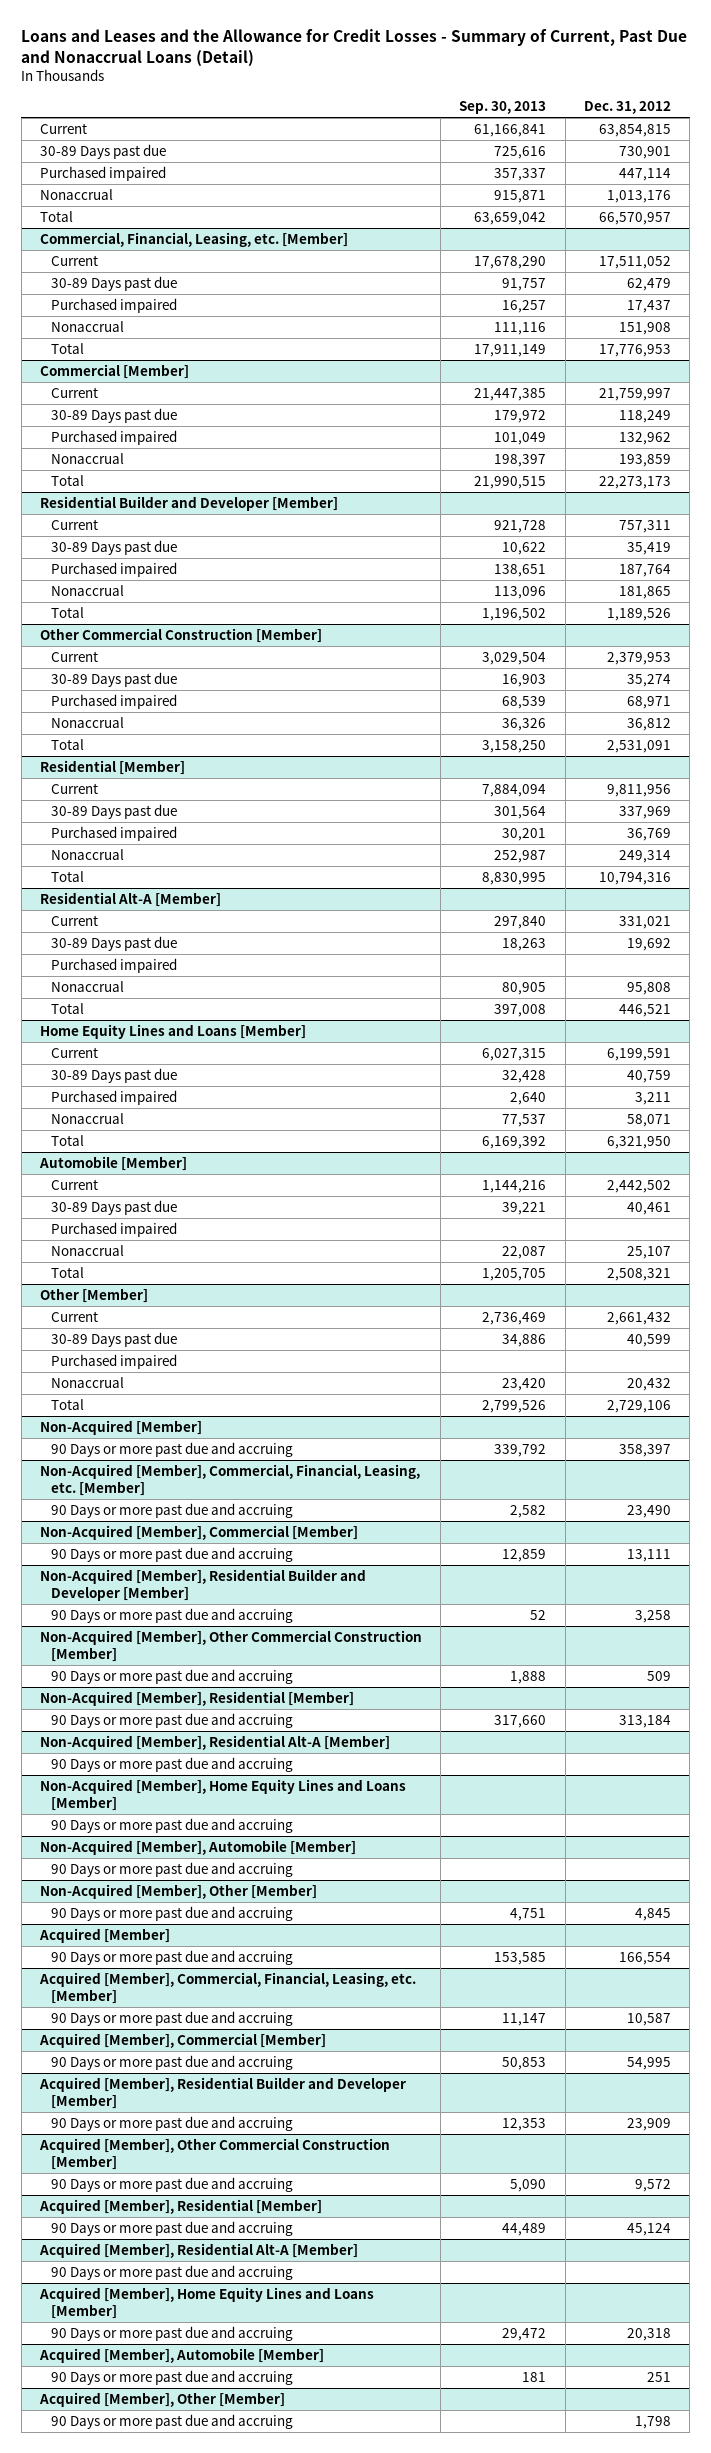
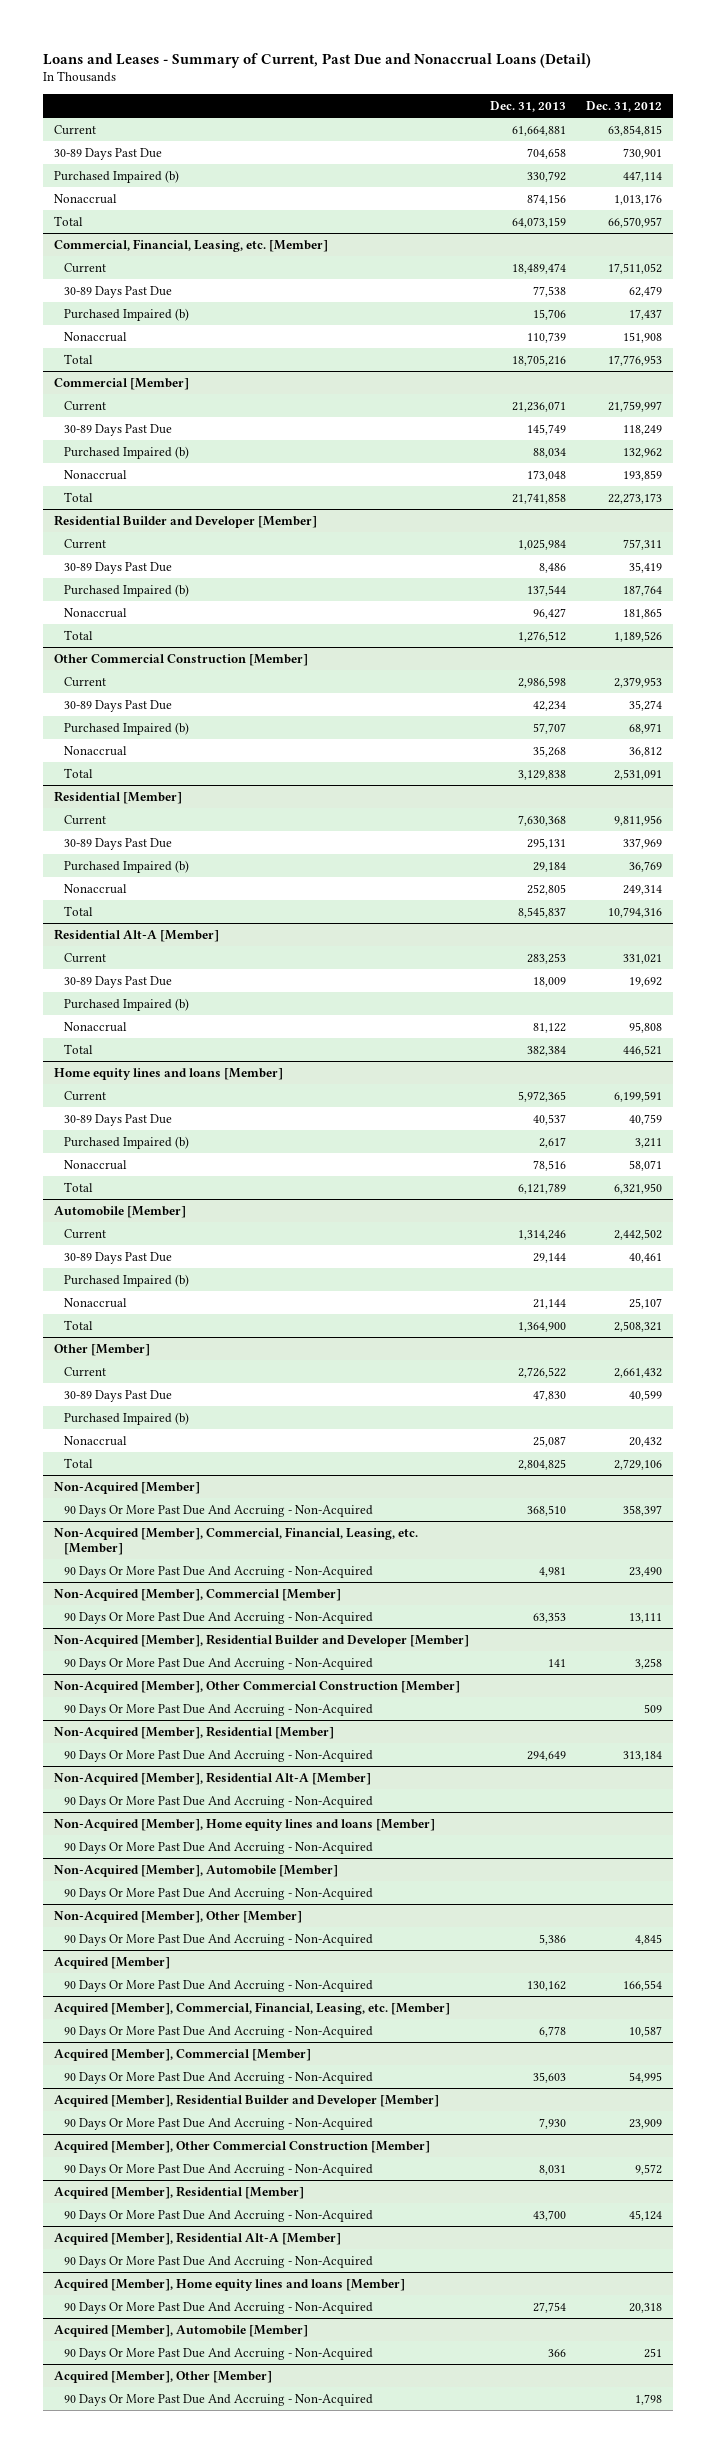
[21,29,688,68] Loans and Leases and the Allowance for Credit Losses - Summary of Current, Past Due and Nonaccrual Loans (Detail) -> [43,52,592,68] Loans and Leases - Summary of Current, Past Due and Nonaccrual Loans (Detail)
[459,100,547,114] Sep. 30, 2013 -> none
none -> [489,101,566,113] Dec. 31, 2013
[40,144,167,160] 30-89 Days past due -> [53,147,162,160] 30-89 Days Past Due
[40,166,167,182] Purchased impaired -> [53,169,179,183] Purchased Impaired (b)
[50,276,177,292] 30-89 Days past due -> [63,285,172,298] 30-89 Days Past Due
[50,298,177,314] Purchased impaired -> [63,307,189,321] Purchased Impaired (b)
[50,408,177,424] 30-89 Days past due -> [63,423,172,436] 30-89 Days Past Due
[50,430,177,446] Purchased impaired -> [63,445,189,459] Purchased Impaired (b)
[50,540,177,556] 30-89 Days past due -> [63,561,172,574] 30-89 Days Past Due
[50,562,177,578] Purchased impaired -> [63,583,189,597] Purchased Impaired (b)
[50,672,177,688] 30-89 Days past due -> [63,699,172,712] 30-89 Days Past Due
[50,694,177,710] Purchased impaired -> [63,721,189,735] Purchased Impaired (b)
[50,804,177,820] 30-89 Days past due -> [63,837,172,850] 30-89 Days Past Due
[50,826,177,842] Purchased impaired -> [63,859,189,873] Purchased Impaired (b)
[50,936,177,952] 30-89 Days past due -> [63,975,172,988] 30-89 Days Past Due
[50,958,177,974] Purchased impaired -> [63,997,189,1011] Purchased Impaired (b)
[40,1024,307,1040] Home Equity Lines and Loans [Member] -> [53,1067,283,1080] Home equity lines and loans [Member]
[50,1068,177,1084] 30-89 Days past due -> [63,1113,172,1126] 30-89 Days Past Due
[50,1090,177,1106] Purchased impaired -> [63,1135,189,1149] Purchased Impaired (b)
[50,1200,177,1216] 30-89 Days past due -> [63,1251,172,1264] 30-89 Days Past Due
[50,1222,177,1238] Purchased impaired -> [63,1273,189,1287] Purchased Impaired (b)
[50,1332,177,1348] 30-89 Days past due -> [63,1389,172,1402] 30-89 Days Past Due
[50,1354,177,1370] Purchased impaired -> [63,1411,189,1425] Purchased Impaired (b)
[50,1442,293,1458] 90 Days or more past due and accruing -> [63,1504,373,1517] 90 Days Or More Past Due And Accruing - Non-Acquired
[50,1503,293,1519] 90 Days or more past due and accruing -> [63,1565,373,1578] 90 Days Or More Past Due And Accruing - Non-Acquired
[50,1547,293,1563] 90 Days or more past due and accruing -> [63,1611,373,1624] 90 Days Or More Past Due And Accruing - Non-Acquired
[50,1608,293,1624] 90 Days or more past due and accruing -> [63,1657,373,1670] 90 Days Or More Past Due And Accruing - Non-Acquired
[50,1669,293,1685] 90 Days or more past due and accruing -> [63,1703,373,1716] 90 Days Or More Past Due And Accruing - Non-Acquired
[50,1713,293,1729] 90 Days or more past due and accruing -> [63,1749,373,1762] 90 Days Or More Past Due And Accruing - Non-Acquired
[50,1757,293,1773] 90 Days or more past due and accruing -> [63,1795,373,1808] 90 Days Or More Past Due And Accruing - Non-Acquired
[40,1779,407,1811] Non-Acquired [Member], Home Equity Lines and Loans [Member] -> [53,1818,435,1831] Non-Acquired [Member], Home equity lines and loans [Member]
[50,1818,293,1834] 90 Days or more past due and accruing -> [63,1841,373,1854] 90 Days Or More Past Due And Accruing - Non-Acquired
[50,1862,293,1878] 90 Days or more past due and accruing -> [63,1887,373,1900] 90 Days Or More Past Due And Accruing - Non-Acquired
[50,1906,293,1922] 90 Days or more past due and accruing -> [63,1933,373,1946] 90 Days Or More Past Due And Accruing - Non-Acquired
[50,1950,293,1966] 90 Days or more past due and accruing -> [63,1979,373,1992] 90 Days Or More Past Due And Accruing - Non-Acquired
[50,2011,293,2027] 90 Days or more past due and accruing -> [63,2025,373,2038] 90 Days Or More Past Due And Accruing - Non-Acquired
[50,2055,293,2071] 90 Days or more past due and accruing -> [63,2071,373,2084] 90 Days Or More Past Due And Accruing - Non-Acquired
[50,2116,293,2132] 90 Days or more past due and accruing -> [63,2117,373,2130] 90 Days Or More Past Due And Accruing - Non-Acquired
[50,2177,293,2193] 90 Days or more past due and accruing -> [63,2163,373,2176] 90 Days Or More Past Due And Accruing - Non-Acquired
[50,2221,293,2237] 90 Days or more past due and accruing -> [63,2209,373,2222] 90 Days Or More Past Due And Accruing - Non-Acquired
[50,2265,293,2281] 90 Days or more past due and accruing -> [63,2255,373,2268] 90 Days Or More Past Due And Accruing - Non-Acquired
[39,2287,375,2319] Acquired [Member], Home Equity Lines and Loans [Member] -> [53,2278,405,2291] Acquired [Member], Home equity lines and loans [Member]
[50,2326,293,2342] 90 Days or more past due and accruing -> [63,2301,373,2314] 90 Days Or More Past Due And Accruing - Non-Acquired
[50,2370,293,2386] 90 Days or more past due and accruing -> [63,2347,373,2360] 90 Days Or More Past Due And Accruing - Non-Acquired
[50,2414,293,2430] 90 Days or more past due and accruing -> [63,2393,373,2406] 90 Days Or More Past Due And Accruing - Non-Acquired

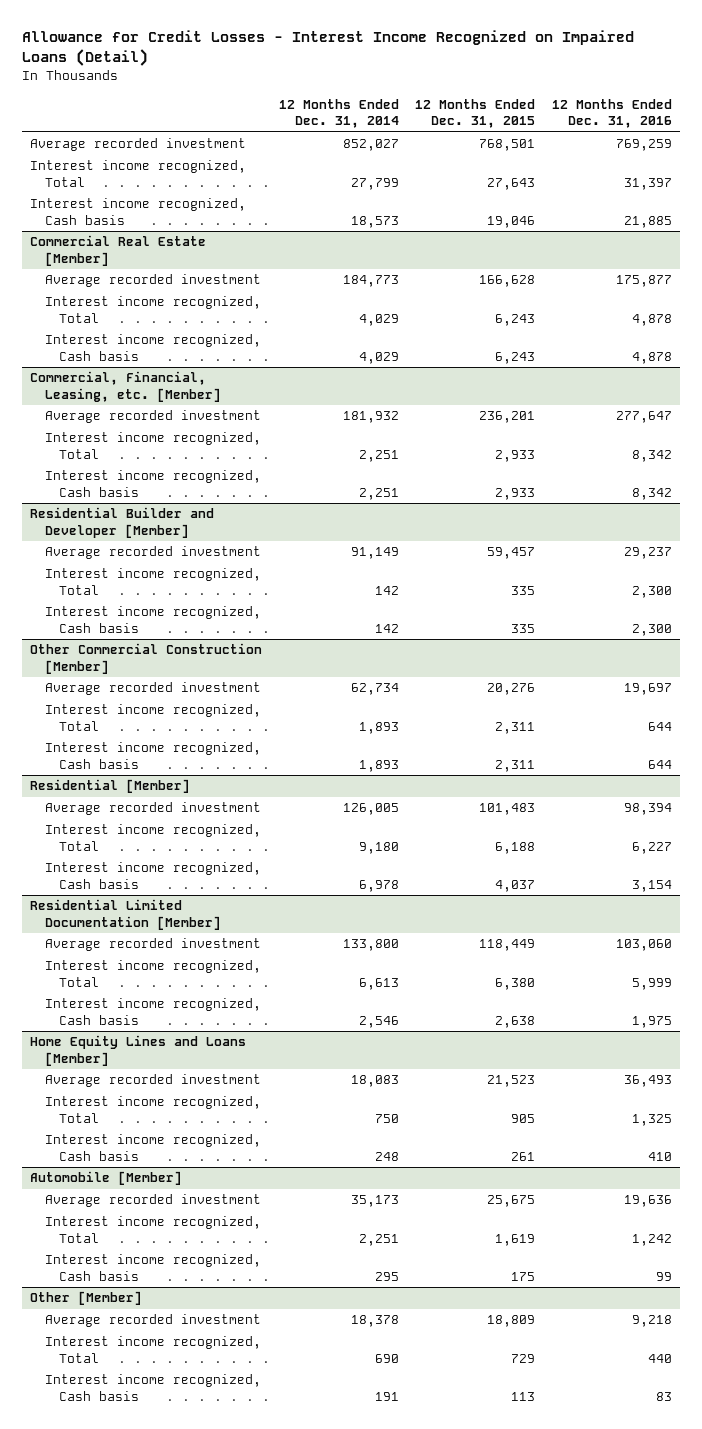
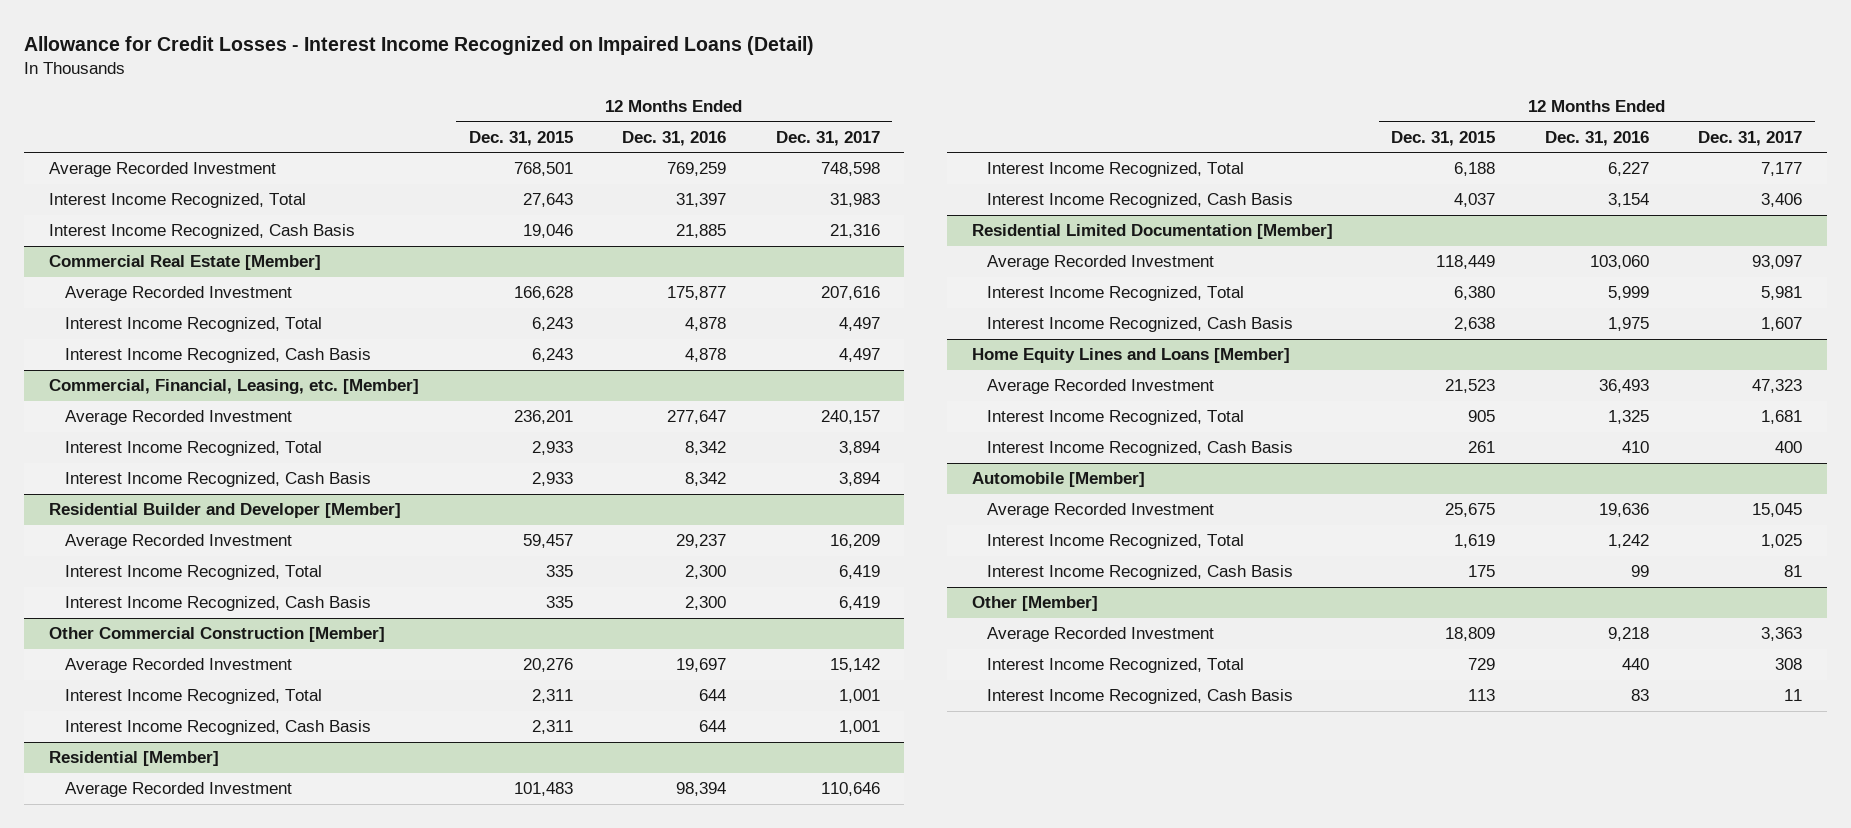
[278,98,399,129] 12 Months Ended Dec. 31, 2014 -> none
none -> [775,130,880,146] Dec. 31, 2017
[29,138,246,152] Average recorded investment -> [49,162,277,178] Average Recorded Investment
[29,160,246,188] Interest income recognized, Total -> [49,193,307,209] Interest Income Recognized, Total
[29,198,246,226] Interest income recognized, Cash basis -> [49,224,356,240] Interest Income Recognized, Cash Basis
[44,274,261,288] Average recorded investment -> [64,286,292,302] Average Recorded Investment
[44,296,261,324] Interest income recognized, Total -> [64,317,322,333] Interest Income Recognized, Total
[44,334,261,362] Interest income recognized, Cash basis -> [64,348,371,364] Interest Income Recognized, Cash Basis
[44,410,261,424] Average recorded investment -> [64,410,292,426] Average Recorded Investment
[44,432,261,460] Interest income recognized, Total -> [64,441,322,457] Interest Income Recognized, Total
[44,470,261,498] Interest income recognized, Cash basis -> [64,472,371,488] Interest Income Recognized, Cash Basis
[44,546,261,560] Average recorded investment -> [64,534,292,550] Average Recorded Investment
[44,568,261,596] Interest income recognized, Total -> [64,565,322,581] Interest Income Recognized, Total
[44,606,261,634] Interest income recognized, Cash basis -> [64,596,371,612] Interest Income Recognized, Cash Basis
[44,682,261,696] Average recorded investment -> [64,658,292,674] Average Recorded Investment
[44,704,261,732] Interest income recognized, Total -> [64,689,322,705] Interest Income Recognized, Total
[44,742,261,770] Interest income recognized, Cash basis -> [64,720,371,736] Interest Income Recognized, Cash Basis
[44,802,261,816] Average recorded investment -> [64,782,292,798] Average Recorded Investment
[44,824,261,852] Interest income recognized, Total -> [987,162,1245,178] Interest Income Recognized, Total
[44,862,261,890] Interest income recognized, Cash basis -> [987,193,1294,209] Interest Income Recognized, Cash Basis
[44,938,261,952] Average recorded investment -> [987,255,1215,271] Average Recorded Investment
[44,960,261,988] Interest income recognized, Total -> [987,286,1245,302] Interest Income Recognized, Total
[44,998,261,1026] Interest income recognized, Cash basis -> [987,317,1294,333] Interest Income Recognized, Cash Basis
[44,1074,261,1088] Average recorded investment -> [987,379,1215,395] Average Recorded Investment
[44,1096,261,1124] Interest income recognized, Total -> [987,410,1245,426] Interest Income Recognized, Total
[44,1134,261,1162] Interest income recognized, Cash basis -> [987,441,1294,457] Interest Income Recognized, Cash Basis
[44,1194,261,1208] Average recorded investment -> [987,503,1215,519] Average Recorded Investment
[44,1216,261,1244] Interest income recognized, Total -> [987,534,1245,550] Interest Income Recognized, Total
[44,1254,261,1282] Interest income recognized, Cash basis -> [987,565,1294,581] Interest Income Recognized, Cash Basis
[44,1314,261,1328] Average recorded investment -> [987,627,1215,643] Average Recorded Investment
[44,1336,261,1364] Interest income recognized, Total -> [987,658,1245,674] Interest Income Recognized, Total
[44,1374,261,1402] Interest income recognized, Cash basis -> [987,689,1294,705] Interest Income Recognized, Cash Basis

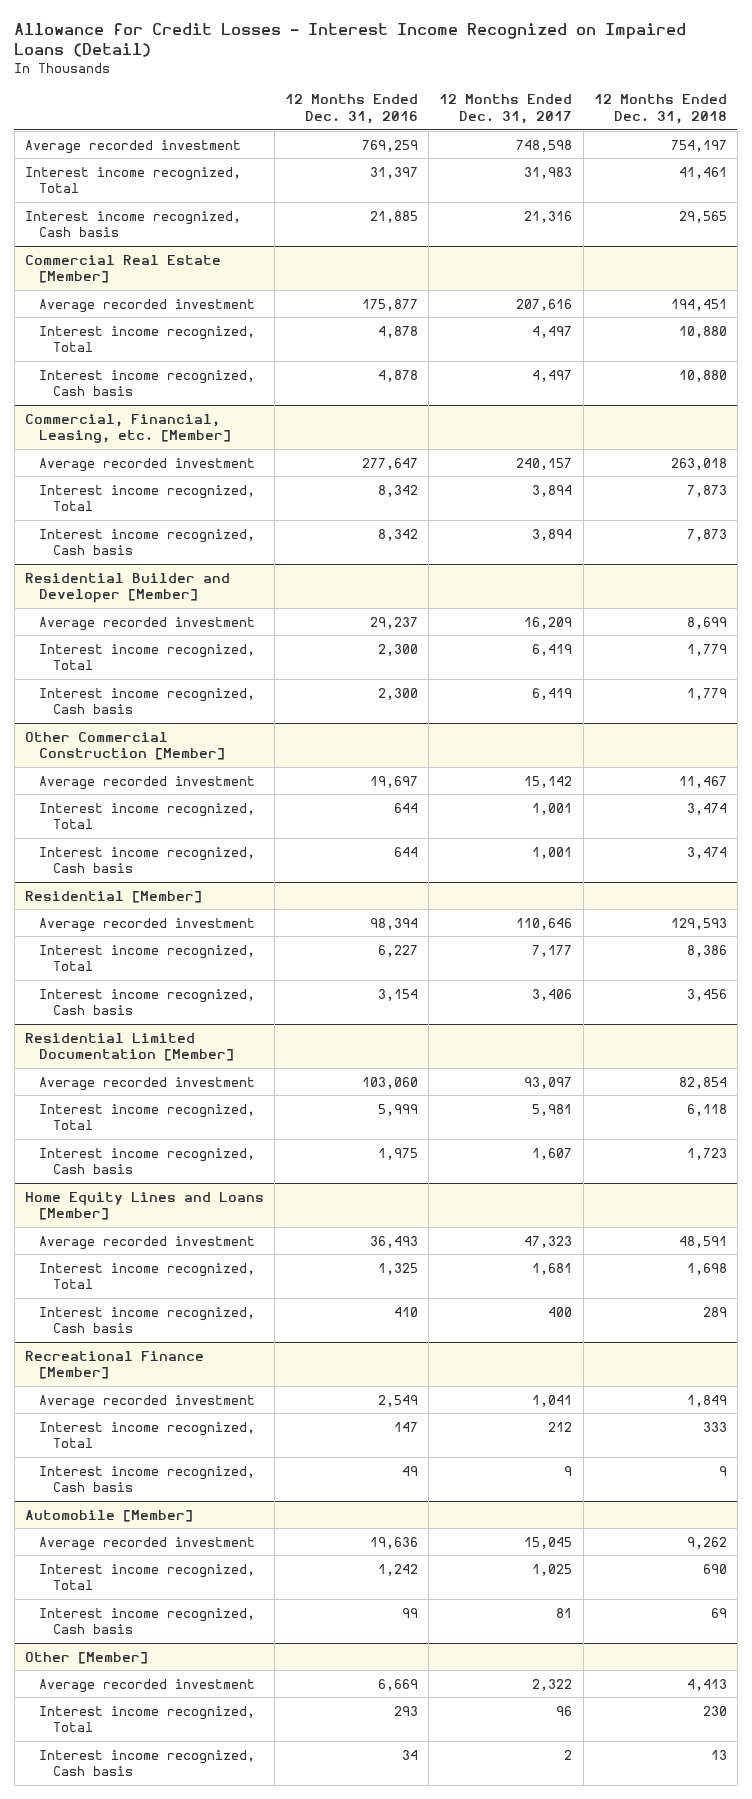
[468,130,573,146] Dec. 31, 2015 -> none
none -> [593,94,727,125] 12 Months Ended Dec. 31, 2018
[49,162,277,178] Average Recorded Investment -> [24,139,241,154] Average recorded investment
[49,193,307,209] Interest Income Recognized, Total -> [24,166,241,194] Interest income recognized, Total
[49,224,356,240] Interest Income Recognized, Cash Basis -> [24,210,241,238] Interest income recognized, Cash basis
[64,286,292,302] Average Recorded Investment -> [38,298,255,313] Average recorded investment
[64,317,322,333] Interest Income Recognized, Total -> [38,325,255,353] Interest income recognized, Total
[64,348,371,364] Interest Income Recognized, Cash Basis -> [38,369,255,397] Interest income recognized, Cash basis
[64,410,292,426] Average Recorded Investment -> [38,457,255,472] Average recorded investment
[64,441,322,457] Interest Income Recognized, Total -> [38,484,255,512] Interest income recognized, Total
[64,472,371,488] Interest Income Recognized, Cash Basis -> [38,528,255,556] Interest income recognized, Cash basis
[64,534,292,550] Average Recorded Investment -> [38,616,255,631] Average recorded investment
[64,565,322,581] Interest Income Recognized, Total -> [38,643,255,671] Interest income recognized, Total
[64,596,371,612] Interest Income Recognized, Cash Basis -> [38,687,255,715] Interest income recognized, Cash basis
[64,658,292,674] Average Recorded Investment -> [38,775,255,790] Average recorded investment
[64,689,322,705] Interest Income Recognized, Total -> [38,802,255,830] Interest income recognized, Total
[64,720,371,736] Interest Income Recognized, Cash Basis -> [38,846,255,874] Interest income recognized, Cash basis
[64,782,292,798] Average Recorded Investment -> [38,917,255,932] Average recorded investment
[987,162,1245,178] Interest Income Recognized, Total -> [38,944,255,972] Interest income recognized, Total
[987,193,1294,209] Interest Income Recognized, Cash Basis -> [38,988,255,1016] Interest income recognized, Cash basis
[987,255,1215,271] Average Recorded Investment -> [38,1076,255,1091] Average recorded investment
[987,286,1245,302] Interest Income Recognized, Total -> [38,1103,255,1131] Interest income recognized, Total
[987,317,1294,333] Interest Income Recognized, Cash Basis -> [38,1147,255,1175] Interest income recognized, Cash basis
[987,379,1215,395] Average Recorded Investment -> [38,1235,255,1250] Average recorded investment
[987,410,1245,426] Interest Income Recognized, Total -> [38,1262,255,1290] Interest income recognized, Total
[987,441,1294,457] Interest Income Recognized, Cash Basis -> [38,1306,255,1334] Interest income recognized, Cash basis
none -> [24,1350,204,1380] Recreational Finance [Member]
none -> [38,1394,255,1409] Average recorded investment
none -> [38,1421,255,1449] Interest income recognized, Total
none -> [38,1465,255,1493] Interest income recognized, Cash basis
[987,503,1215,519] Average Recorded Investment -> [38,1536,255,1551] Average recorded investment
[987,534,1245,550] Interest Income Recognized, Total -> [38,1563,255,1591] Interest income recognized, Total
[987,565,1294,581] Interest Income Recognized, Cash Basis -> [38,1607,255,1635] Interest income recognized, Cash basis
[987,627,1215,643] Average Recorded Investment -> [38,1678,255,1693] Average recorded investment
[1607,627,1649,642] 9,218 -> [378,1678,419,1691] 6,669
[1761,627,1803,642] 3,363 -> [532,1678,573,1691] 2,322
[987,658,1245,674] Interest Income Recognized, Total -> [38,1705,255,1733] Interest income recognized, Total
[1621,658,1649,671] 440 -> [394,1705,419,1716] 293
[1775,658,1803,671] 308 -> [556,1705,573,1716] 96
[987,689,1294,705] Interest Income Recognized, Cash Basis -> [38,1749,255,1777] Interest income recognized, Cash basis
[1630,689,1649,702] 83 -> [402,1749,419,1760] 34
[1784,689,1803,702] 11 -> [564,1749,573,1760] 2

